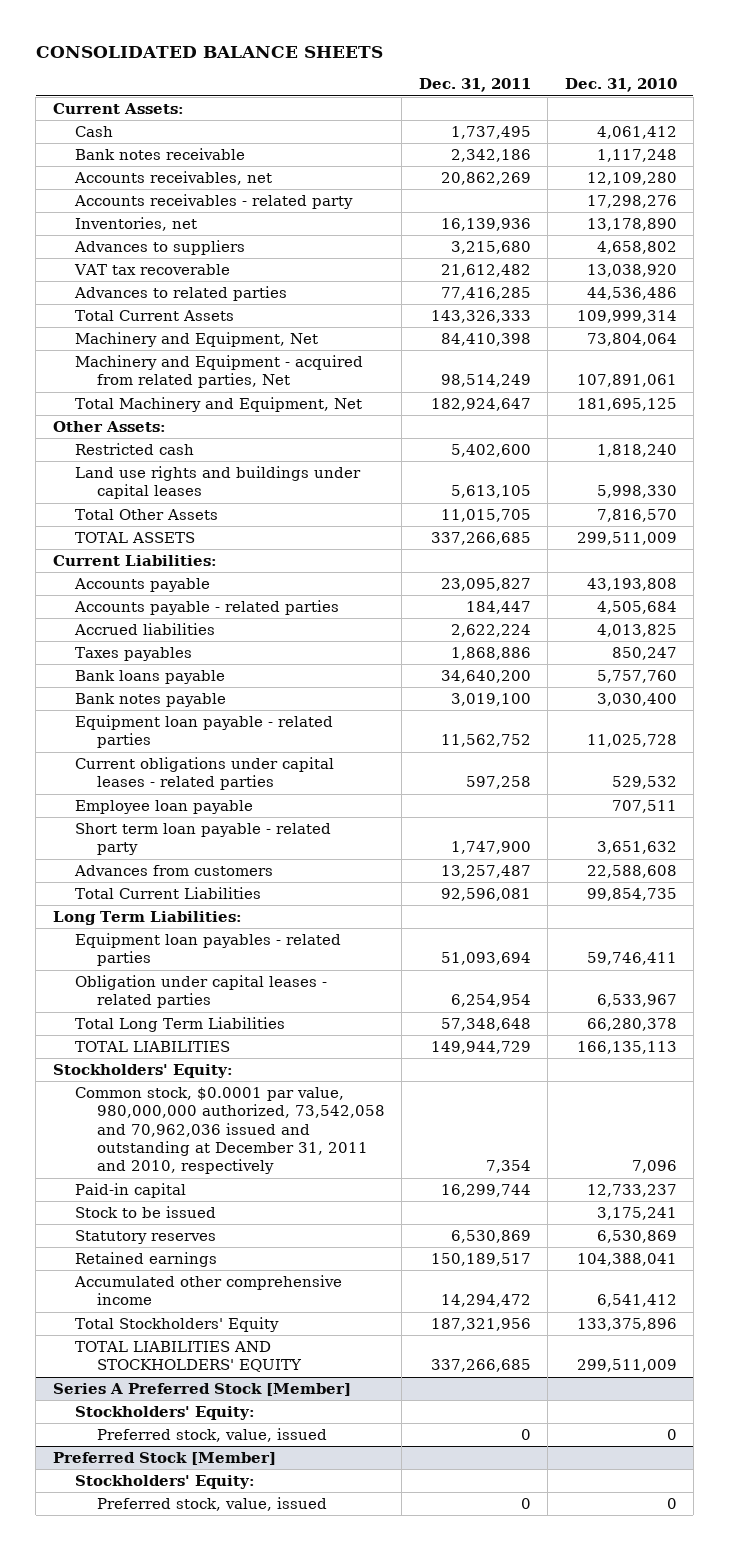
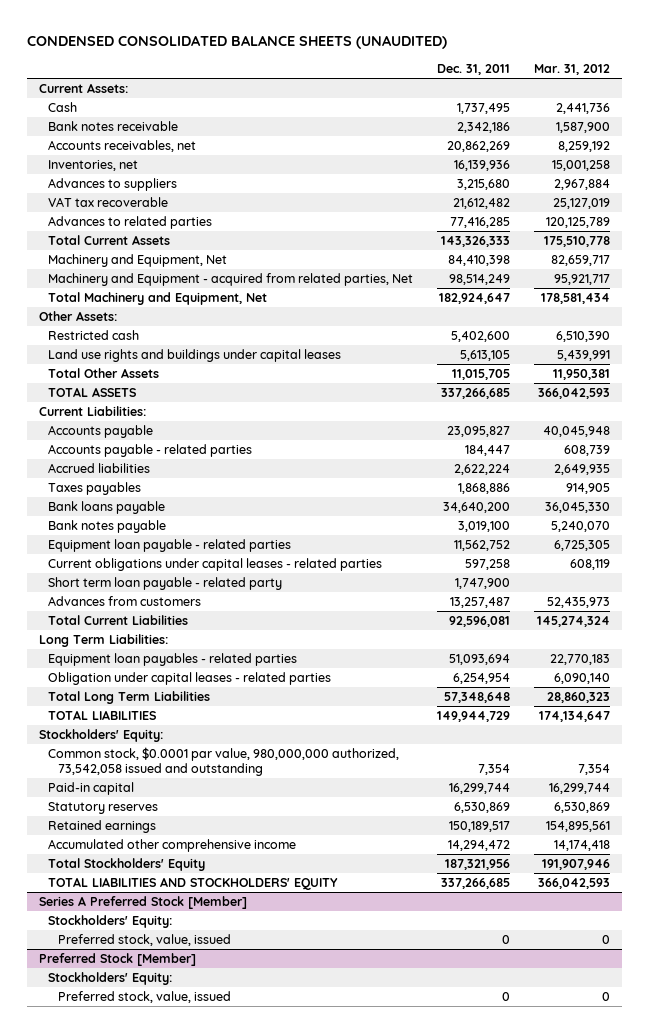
[35,45,383,58] CONSOLIDATED BALANCE SHEETS -> [26,35,447,50] CONDENSED CONSOLIDATED BALANCE SHEETS (UNAUDITED)
[564,78,677,93] Dec. 31, 2010 -> none
none -> [534,63,611,75] Mar. 31, 2012
[73,193,353,209] Accounts receivables - related party -> none
[74,799,253,814] Employee loan payable -> none
[74,1086,386,1175] Common stock, $0.0001 par value, 980,000,000 authorized, 73,542,058 and 70,962,036 issued and outstanding at December 31, 2011 and 2010, respectively -> [48,747,400,777] Common stock, $0.0001 par value, 980,000,000 authorized, 73,542,058 issued and outstanding
[74,1205,216,1218] Stock to be issued -> none

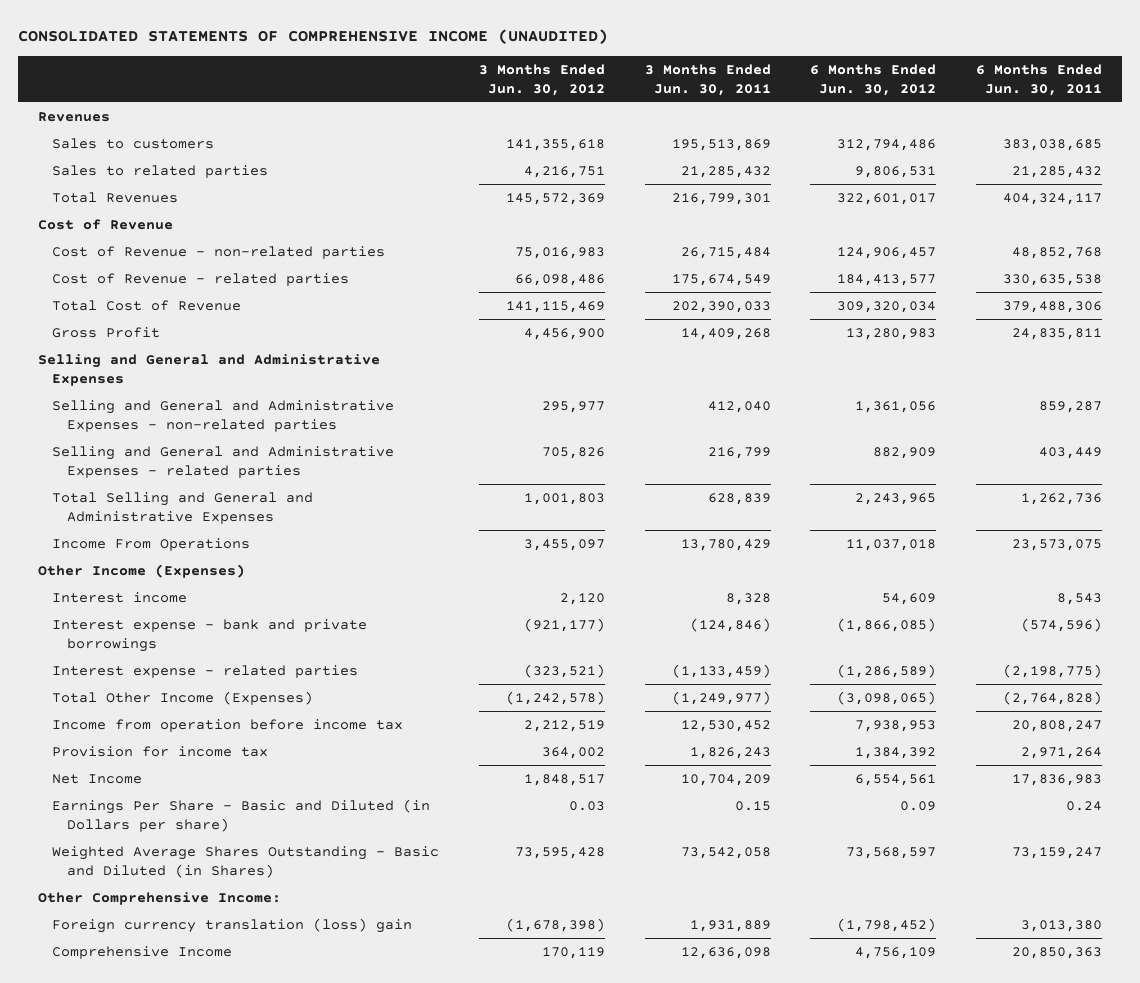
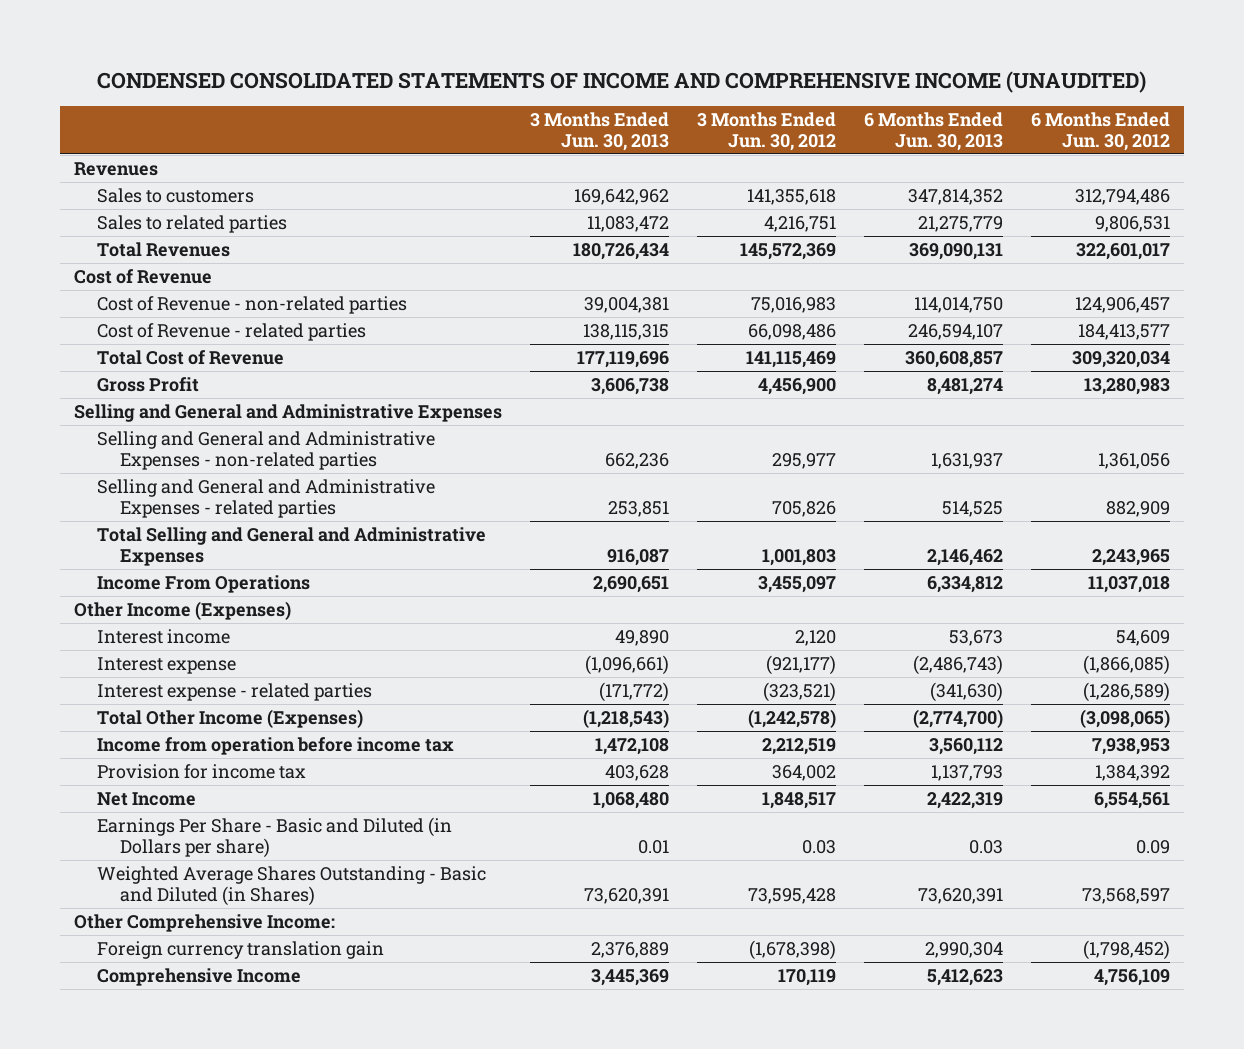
[17,29,608,45] CONSOLIDATED STATEMENTS OF COMPREHENSIVE INCOME (UNAUDITED) -> [96,71,1146,94] CONDENSED CONSOLIDATED STATEMENTS OF INCOME AND COMPREHENSIVE INCOME (UNAUDITED)
[644,63,771,96] 3 Months Ended Jun. 30, 2011 -> none
[976,63,1103,96] 6 Months Ended Jun. 30, 2011 -> none
none -> [529,112,669,152] 3 Months Ended Jun. 30, 2013
none -> [863,112,1003,152] 6 Months Ended Jun. 30, 2013
[52,618,368,652] Interest expense - bank and private borrowings -> [97,656,237,674] Interest expense
[52,917,413,933] Foreign currency translation (loss) gain -> [97,940,385,959] Foreign currency translation gain

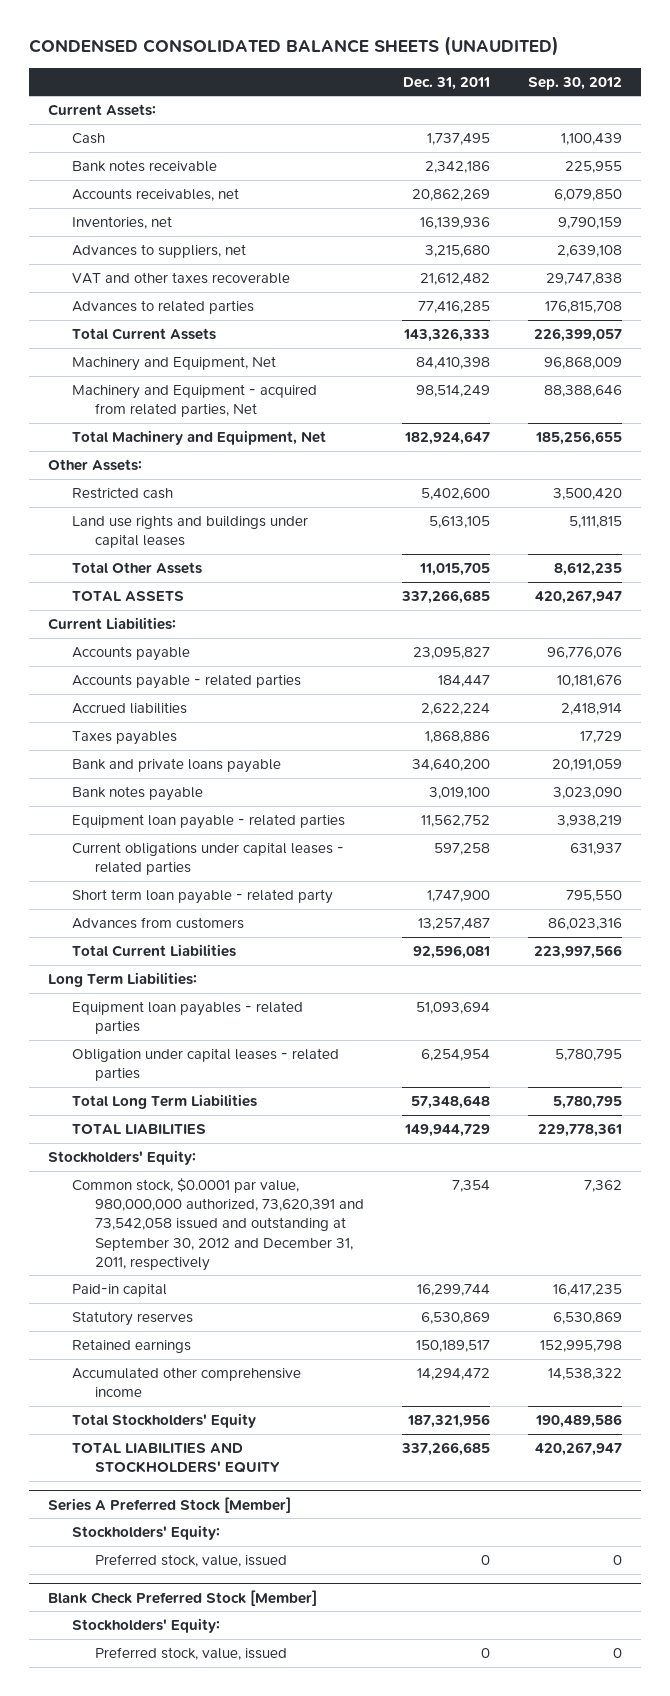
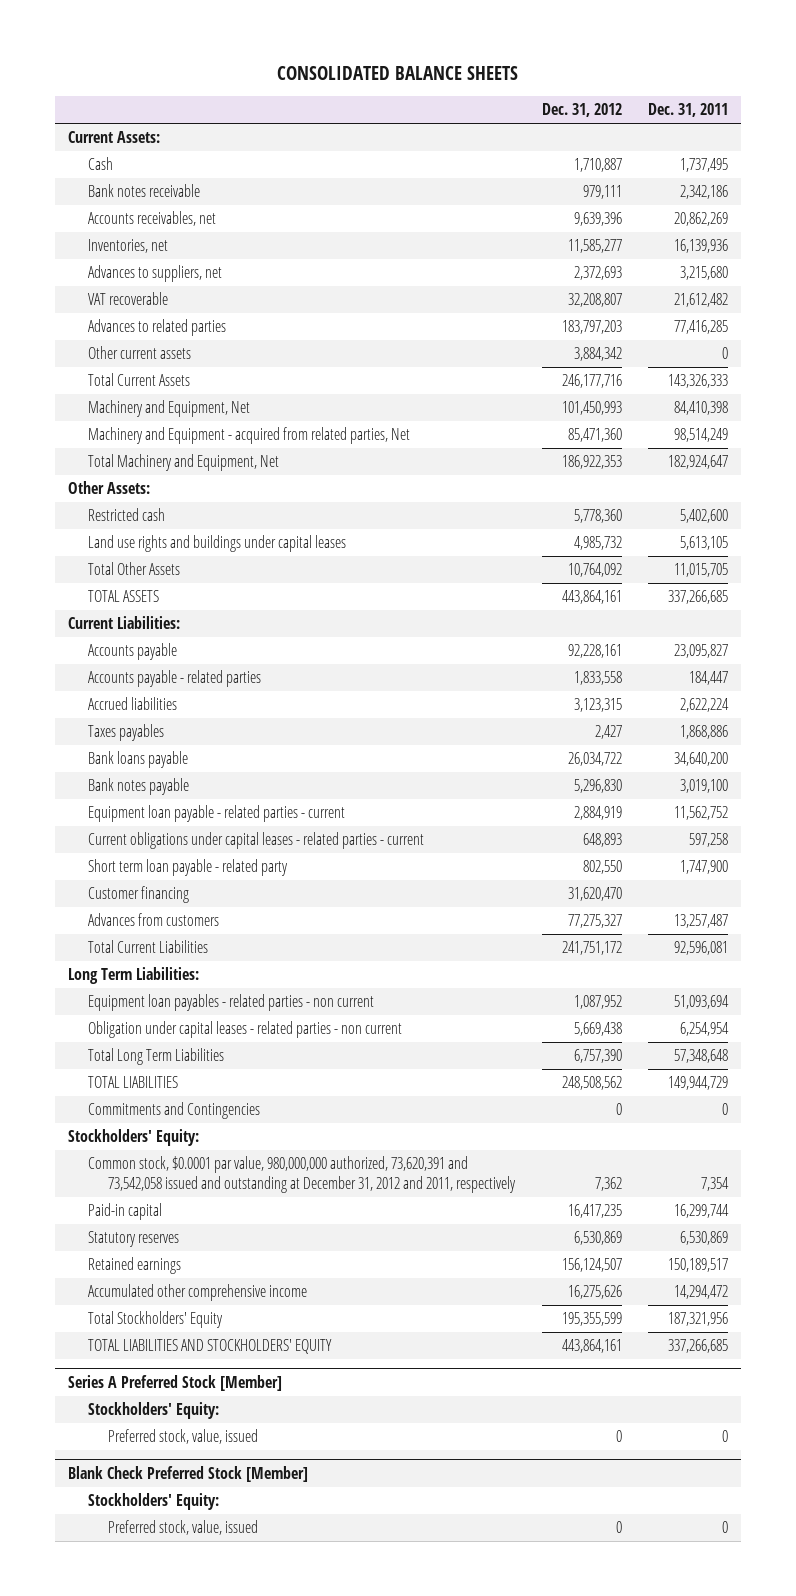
[28,36,559,57] CONDENSED CONSOLIDATED BALANCE SHEETS (UNAUDITED) -> [276,65,518,80] CONSOLIDATED BALANCE SHEETS
[528,76,623,90] Sep. 30, 2012 -> none
none -> [541,103,622,118] Dec. 31, 2012
[71,271,290,284] VAT and other taxes recoverable -> [88,292,169,306] VAT recoverable
none -> [88,346,192,360] Other current assets
[71,757,281,773] Bank and private loans payable -> [88,751,189,769] Bank loans payable
[71,813,345,829] Equipment loan payable - related parties -> [88,805,346,823] Equipment loan payable - related parties - current
[71,841,344,876] Current obligations under capital leases - related parties -> [88,832,425,850] Current obligations under capital leases - related parties - current
none -> [88,886,190,904] Customer financing
[71,1000,303,1035] Equipment loan payables - related parties -> [88,994,375,1012] Equipment loan payables - related parties - non current
[71,1047,339,1082] Obligation under capital leases - related parties -> [88,1021,403,1039] Obligation under capital leases - related parties - non current
none -> [88,1102,261,1120] Commitments and Contingencies
[71,1177,365,1271] Common stock, $0.0001 par value, 980,000,000 authorized, 73,620,391 and 73,542,058 issued and outstanding at September 30, 2012 and December 31, 2011, respectively -> [88,1156,517,1194] Common stock, $0.0001 par value, 980,000,000 authorized, 73,620,391 and 73,542,058 issued and outstanding at December 31, 2012 and 2011, respectively

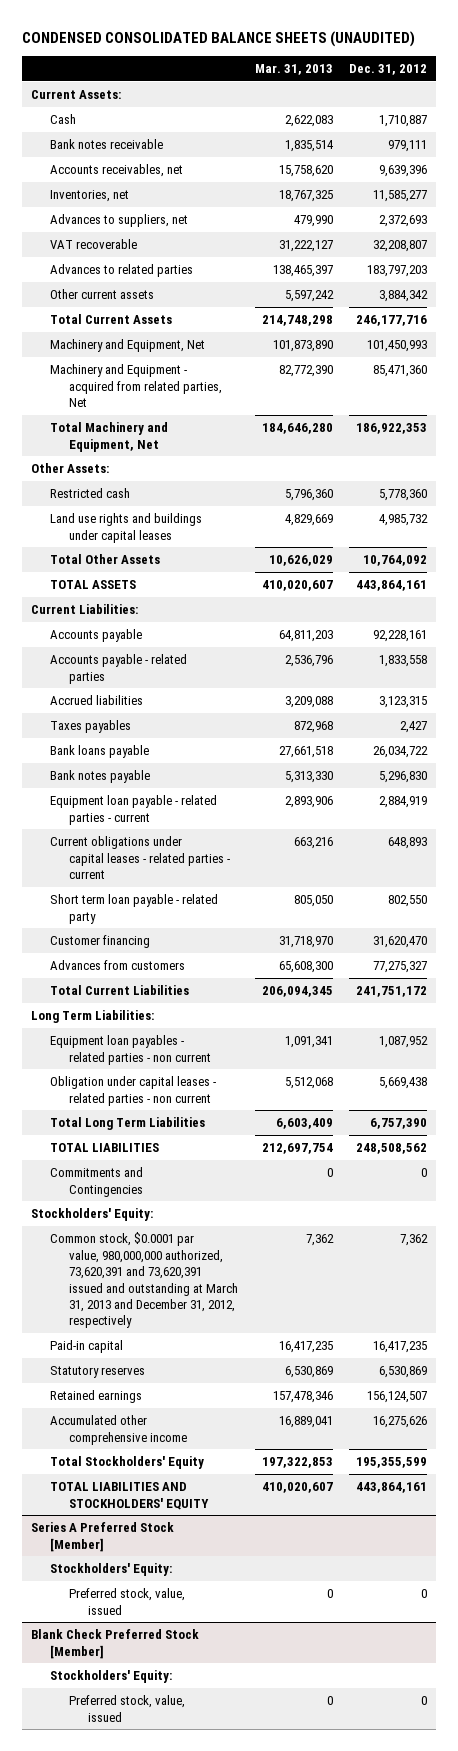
[276,65,518,80] CONSOLIDATED BALANCE SHEETS -> [22,30,416,47] CONDENSED CONSOLIDATED BALANCE SHEETS (UNAUDITED)
[648,103,729,118] Dec. 31, 2011 -> none
none -> [254,64,333,76] Mar. 31, 2013
[88,1156,517,1194] Common stock, $0.0001 par value, 980,000,000 authorized, 73,620,391 and 73,542,058 issued and outstanding at December 31, 2012 and 2011, respectively -> [49,1232,238,1329] Common stock, $0.0001 par value, 980,000,000 authorized, 73,620,391 and 73,620,391 issued and outstanding at March 31, 2013 and December 31, 2012, respectively

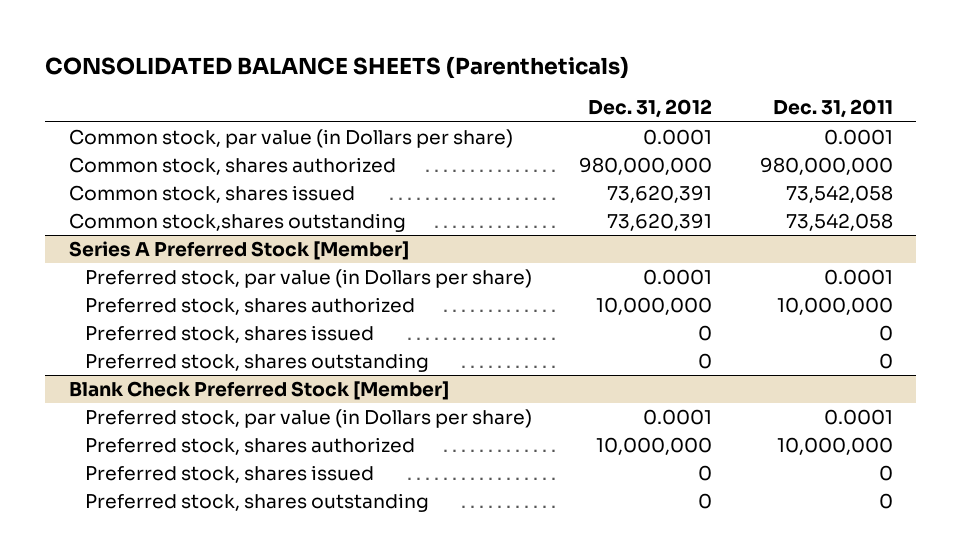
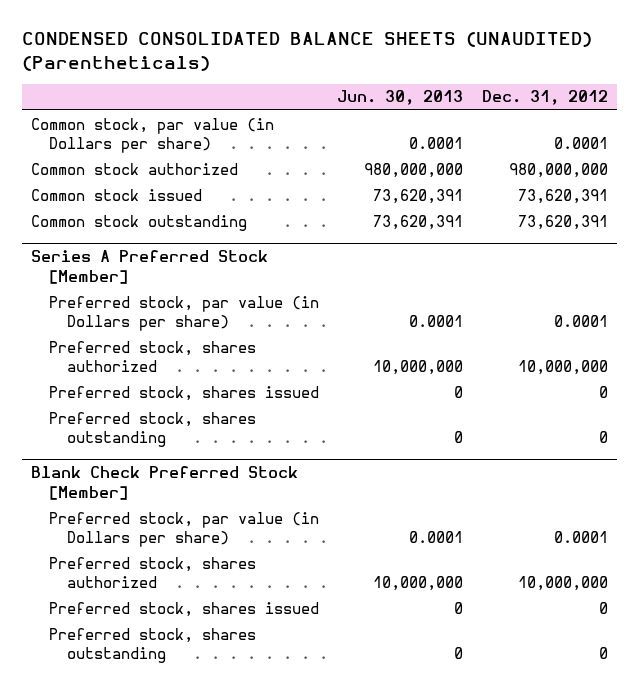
[45,56,630,80] CONSOLIDATED BALANCE SHEETS (Parentheticals) -> [22,32,593,71] CONDENSED CONSOLIDATED BALANCE SHEETS (UNAUDITED) (Parentheticals)
[772,99,893,119] Dec. 31, 2011 -> none
none -> [337,90,464,106] Jun. 30, 2013
[68,157,396,176] Common stock, shares authorized -> [31,162,239,175] Common stock authorized
[68,185,355,204] Common stock, shares issued -> [31,188,203,201] Common stock issued
[68,213,406,233] Common stock,shares outstanding -> [31,214,248,231] Common stock outstanding

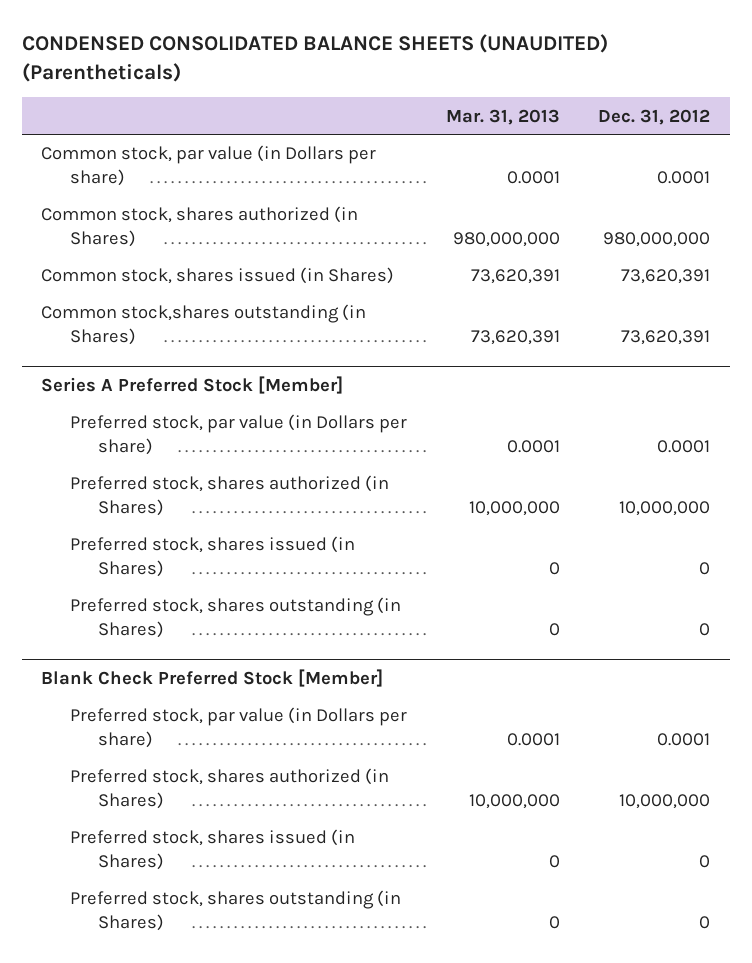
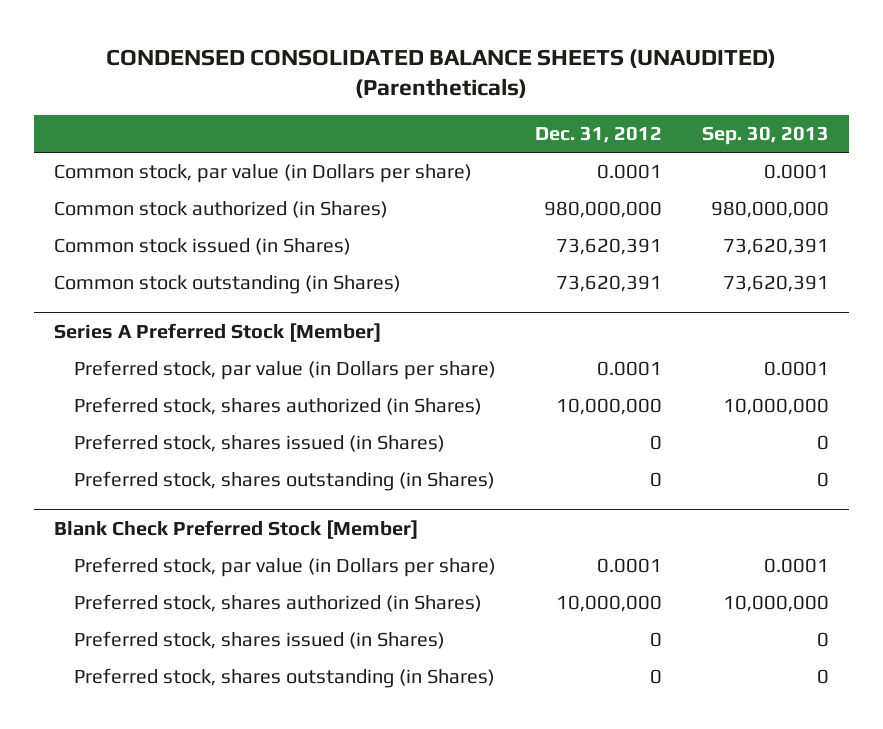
[445,108,560,125] Mar. 31, 2013 -> none
none -> [701,126,829,146] Sep. 30, 2013
[41,206,359,247] Common stock, shares authorized (in Shares) -> [53,201,388,219] Common stock authorized (in Shares)
[41,267,395,285] Common stock, shares issued (in Shares) -> [53,238,351,256] Common stock issued (in Shares)
[41,304,367,345] Common stock,shares outstanding (in Shares) -> [53,275,401,295] Common stock outstanding (in Shares)

